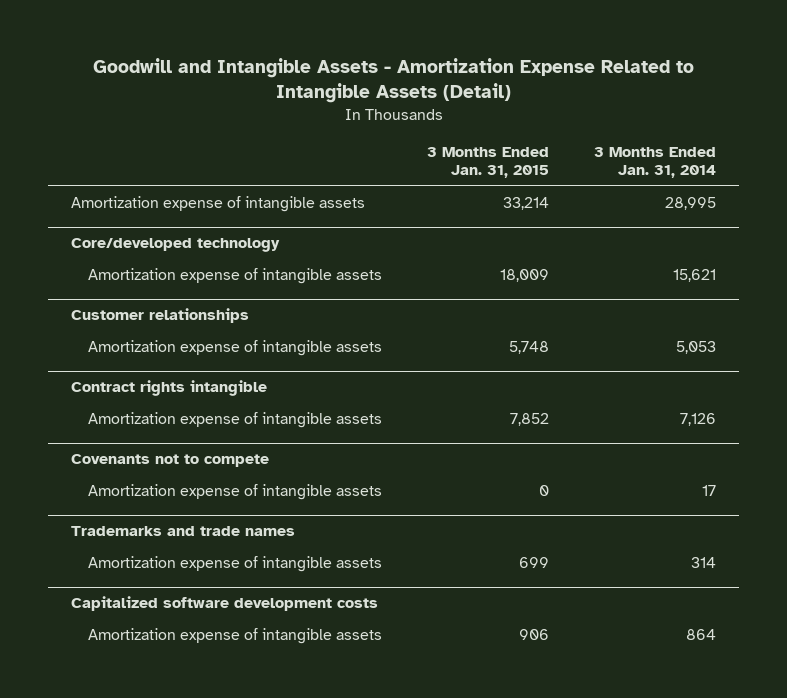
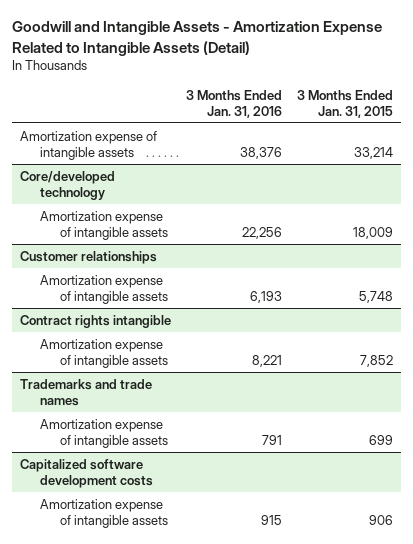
[594,146,717,179] 3 Months Ended Jan. 31, 2014 -> none
none -> [186,89,283,118] 3 Months Ended Jan. 31, 2016
[71,454,270,468] Covenants not to compete -> none
[87,484,382,501] Amortization expense of intangible assets -> none

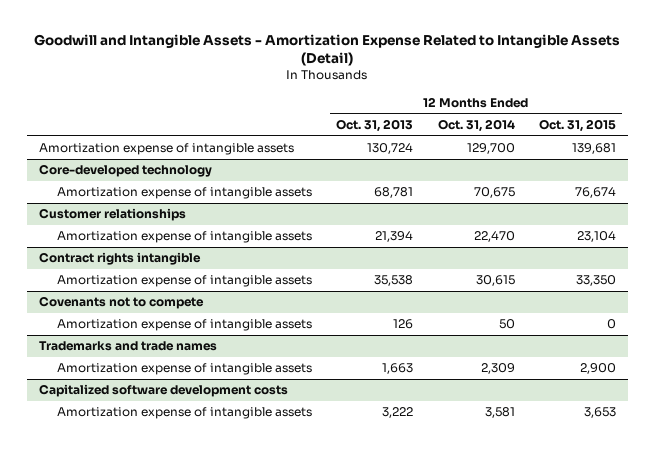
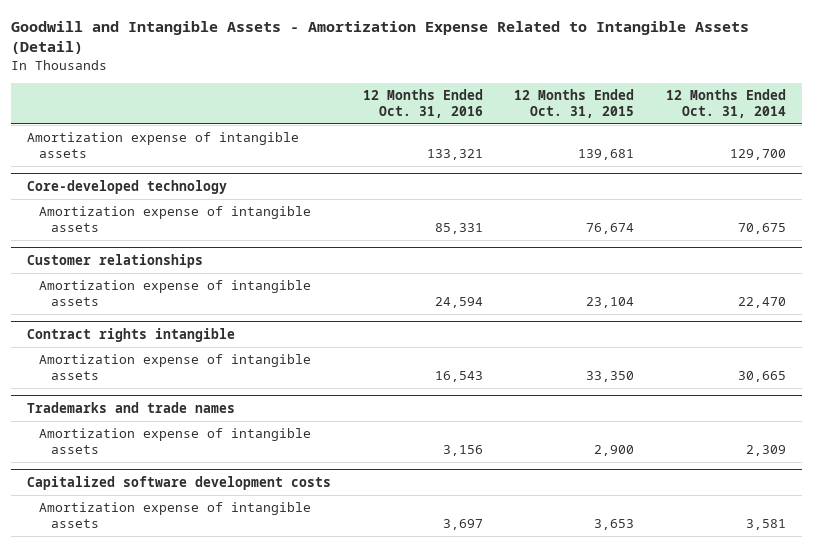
[336,118,414,132] Oct. 31, 2013 -> none
none -> [362,89,483,119] 12 Months Ended Oct. 31, 2016
[38,296,204,310] Covenants not to compete -> none
[56,319,312,332] Amortization expense of intangible assets -> none
[475,275,515,287] 30,615 -> [737,370,786,382] 30,665

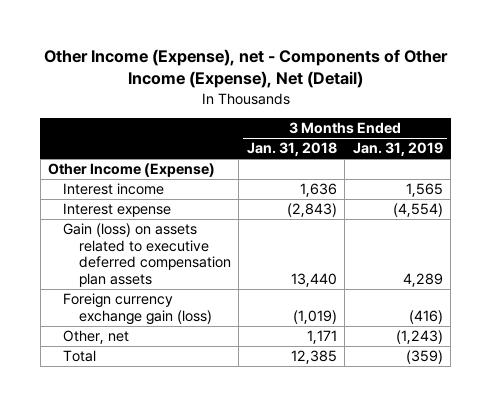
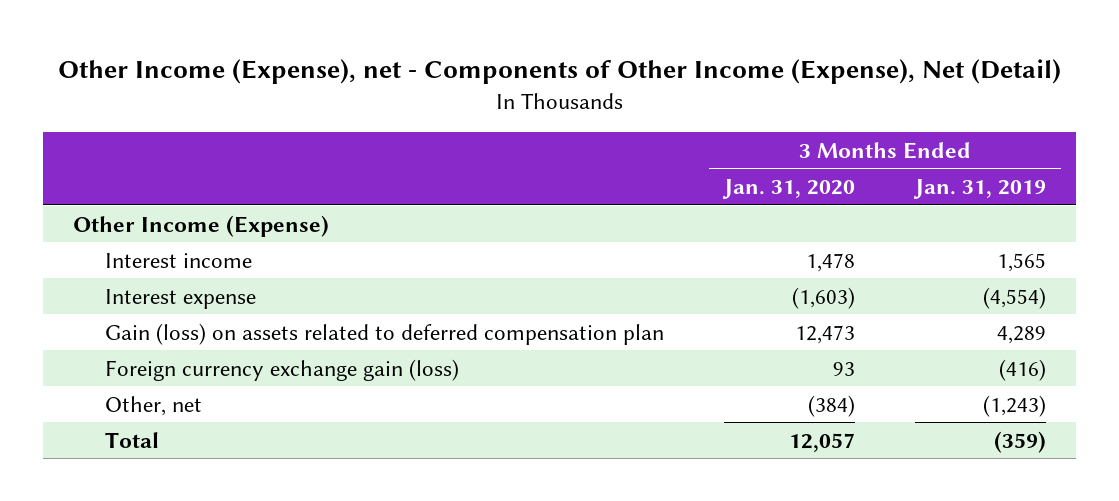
[246,142,337,157] Jan. 31, 2018 -> none
none -> [721,179,855,200] Jan. 31, 2020
[63,223,231,288] Gain (loss) on assets related to executive deferred compensation plan assets -> [104,322,664,345] Gain (loss) on assets related to deferred compensation plan

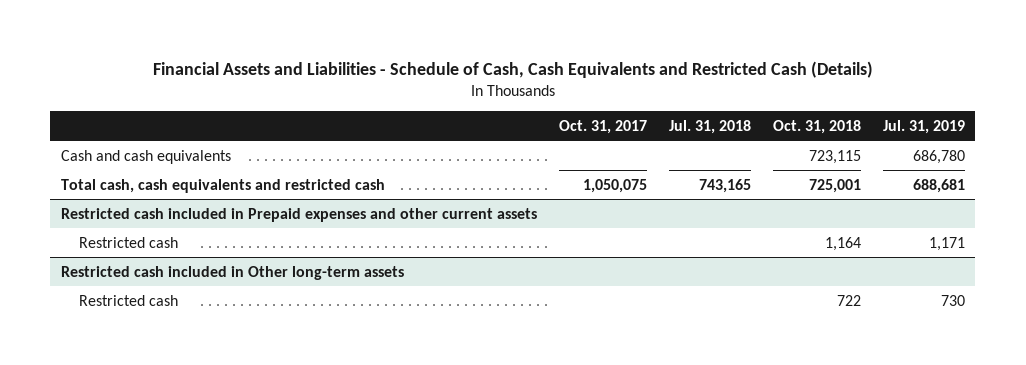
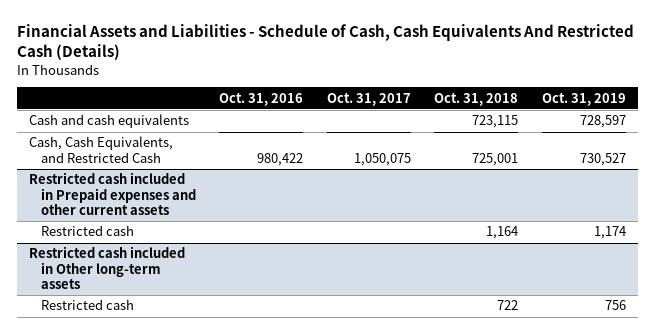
[152,60,873,78] Financial Assets and Liabilities - Schedule of Cash, Cash Equivalents and Restricted Cash (Details) -> [17,24,635,61] Financial Assets and Liabilities - Schedule of Cash, Cash Equivalents And Restricted Cash (Details)
[668,119,751,134] Jul. 31, 2018 -> none
[882,119,965,134] Jul. 31, 2019 -> none
none -> [219,92,304,106] Oct. 31, 2016
none -> [541,92,626,106] Oct. 31, 2019
[61,178,386,193] Total cash, cash equivalents and restricted cash -> [29,136,174,163] Cash, Cash Equivalents, and Restricted Cash

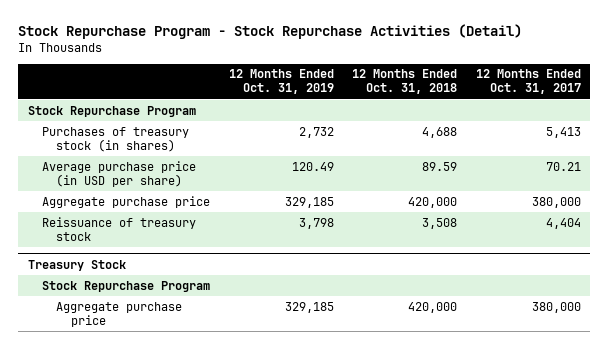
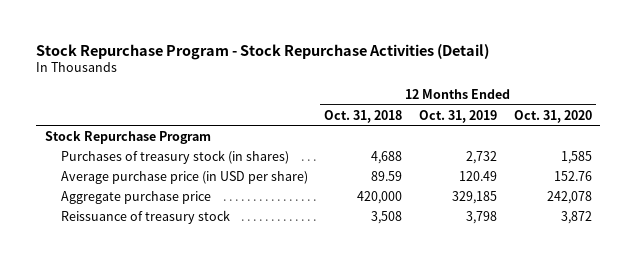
[475,69,581,95] 12 Months Ended Oct. 31, 2017 -> none
none -> [513,109,592,123] Oct. 31, 2020
[27,259,126,271] Treasury Stock -> none
[42,280,211,292] Stock Repurchase Program -> none
[56,301,183,327] Aggregate purchase price -> none

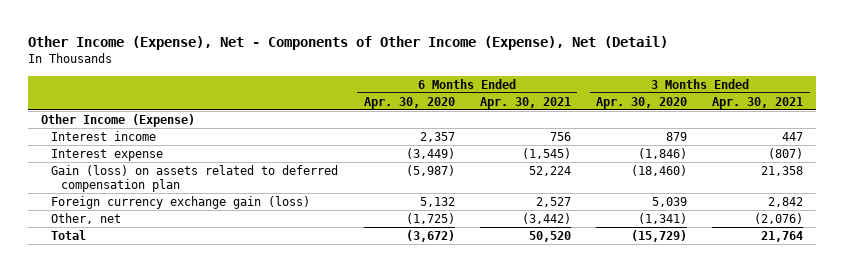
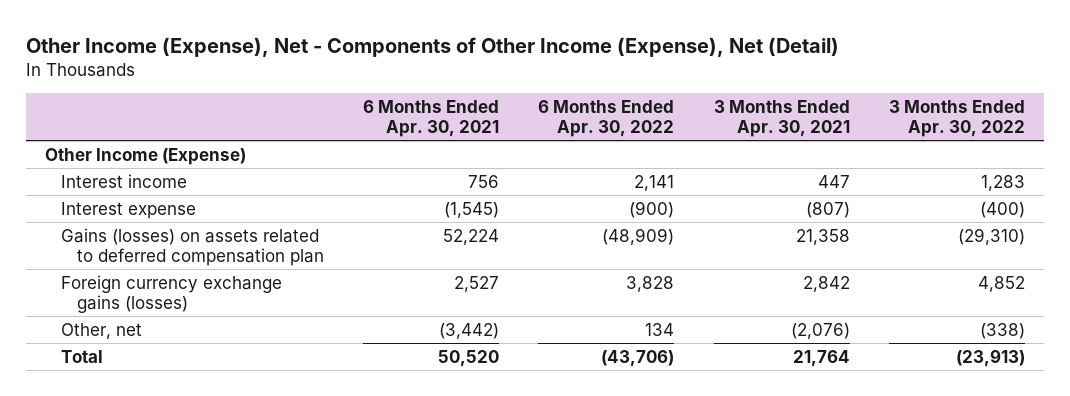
[363,96,455,109] Apr. 30, 2020 -> none
[596,96,688,109] Apr. 30, 2020 -> none
none -> [538,99,675,137] 6 Months Ended Apr. 30, 2022
none -> [888,99,1025,137] 3 Months Ended Apr. 30, 2022
[51,164,339,193] Gain (loss) on assets related to deferred compensation plan -> [61,227,325,266] Gains (losses) on assets related to deferred compensation plan
[51,195,311,209] Foreign currency exchange gain (loss) -> [61,274,283,313] Foreign currency exchange gains (losses)

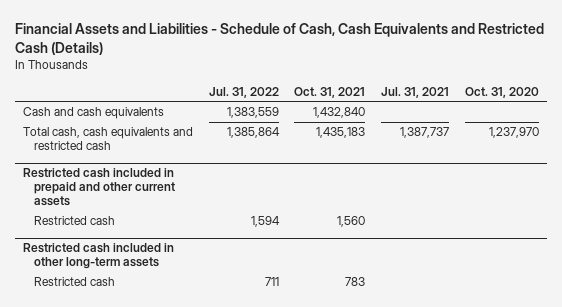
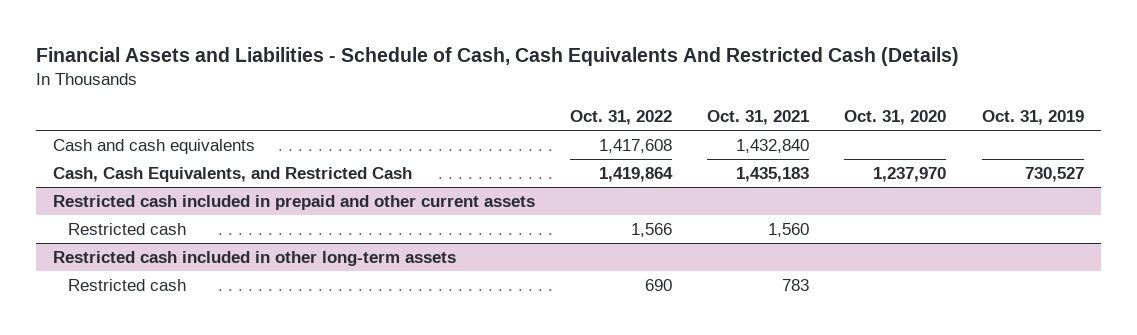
[15,23,545,55] Financial Assets and Liabilities - Schedule of Cash, Cash Equivalents and Restricted Cash (Details) -> [35,47,959,67] Financial Assets and Liabilities - Schedule of Cash, Cash Equivalents And Restricted Cash (Details)
[208,86,279,98] Jul. 31, 2022 -> none
[381,86,450,98] Jul. 31, 2021 -> none
none -> [570,110,673,126] Oct. 31, 2022
none -> [981,110,1084,126] Oct. 31, 2019
[23,127,194,151] Total cash, cash equivalents and restricted cash -> [53,166,413,182] Cash, Cash Equivalents, and Restricted Cash

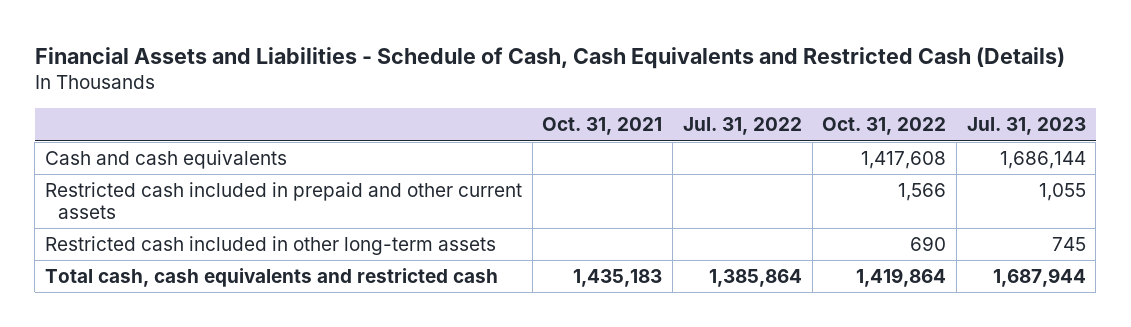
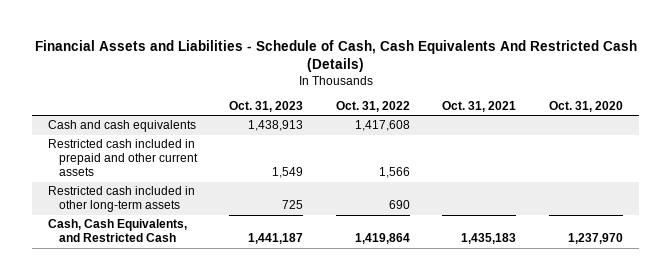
[34,47,1065,70] Financial Assets and Liabilities - Schedule of Cash, Cash Equivalents and Restricted Cash (Details) -> [34,39,637,72] Financial Assets and Liabilities - Schedule of Cash, Cash Equivalents And Restricted Cash (Details)
[682,117,802,136] Jul. 31, 2022 -> none
[966,117,1086,136] Jul. 31, 2023 -> none
none -> [229,101,304,113] Oct. 31, 2023
none -> [548,101,623,113] Oct. 31, 2020
[44,268,498,288] Total cash, cash equivalents and restricted cash -> [48,219,188,243] Cash, Cash Equivalents, and Restricted Cash

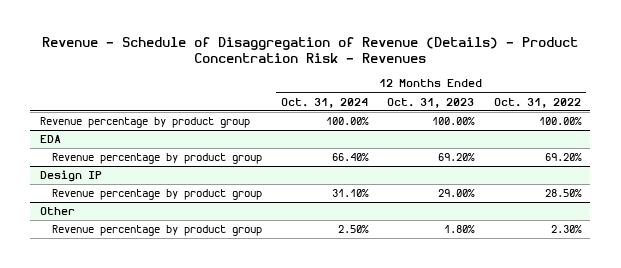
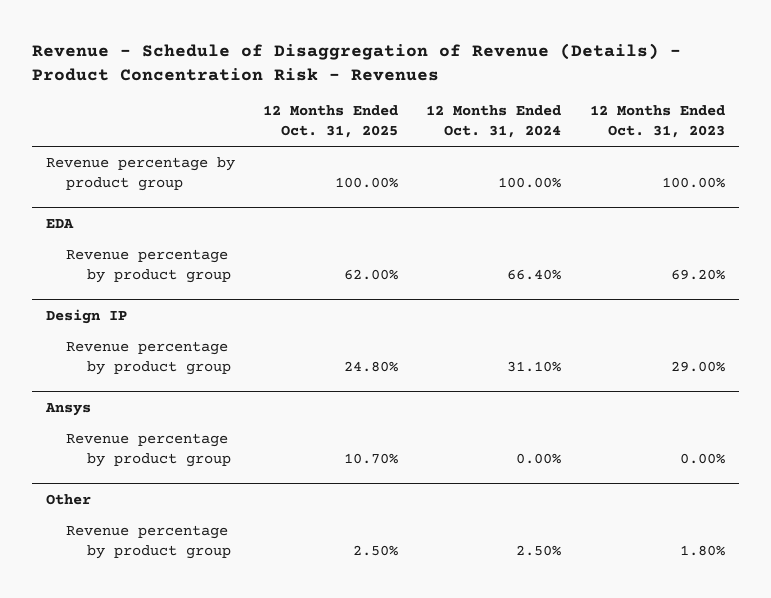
[493,97,581,108] Oct. 31, 2022 -> none
none -> [263,105,399,139] 12 Months Ended Oct. 31, 2025
none -> [44,403,91,417] Ansys
none -> [66,433,231,468] Revenue percentage by product group

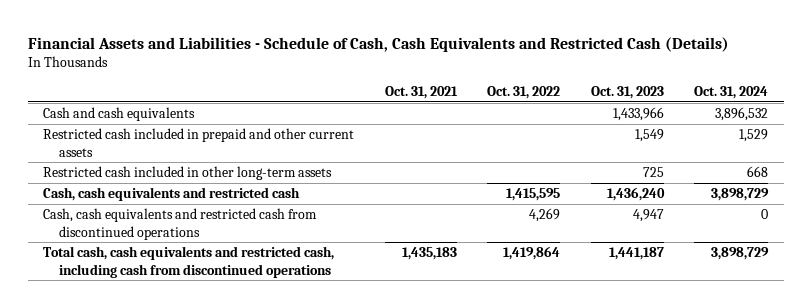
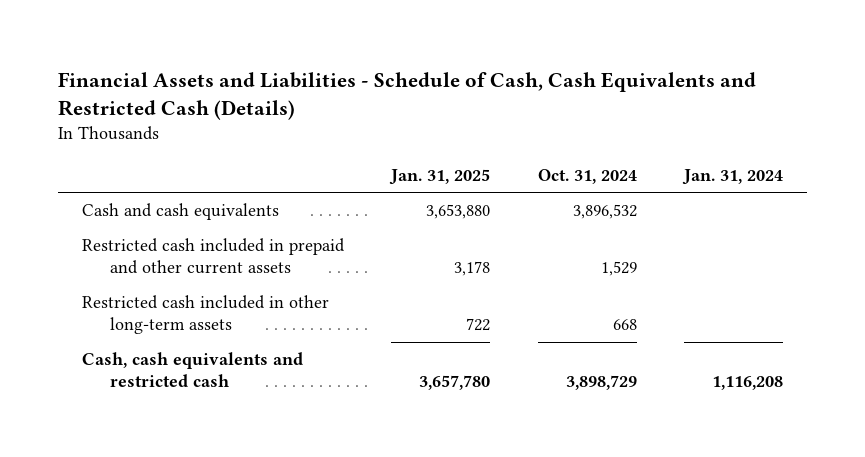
[384,85,458,99] Oct. 31, 2021 -> none
[487,85,561,99] Oct. 31, 2022 -> none
[590,85,664,99] Oct. 31, 2023 -> none
none -> [389,168,491,185] Jan. 31, 2025
none -> [682,168,784,185] Jan. 31, 2024
[43,208,318,240] Cash, cash equivalents and restricted cash from discontinued operations -> none
[43,246,335,278] Total cash, cash equivalents and restricted cash, including cash from discontinued operations -> none

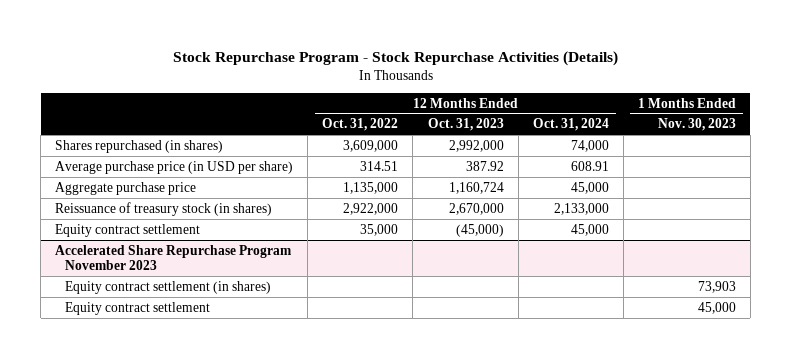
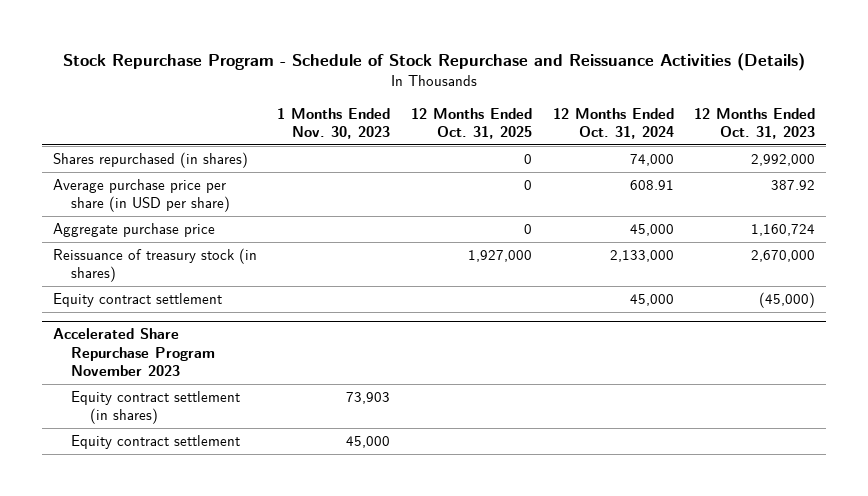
[172,50,618,66] Stock Repurchase Program - Stock Repurchase Activities (Details) -> [62,52,805,71] Stock Repurchase Program - Schedule of Stock Repurchase and Reissuance Activities (Details)
[322,118,399,132] Oct. 31, 2022 -> none
none -> [410,107,532,140] 12 Months Ended Oct. 31, 2025
[55,160,294,174] Average purchase price (in USD per share) -> [52,179,231,213] Average purchase price per share (in USD per share)

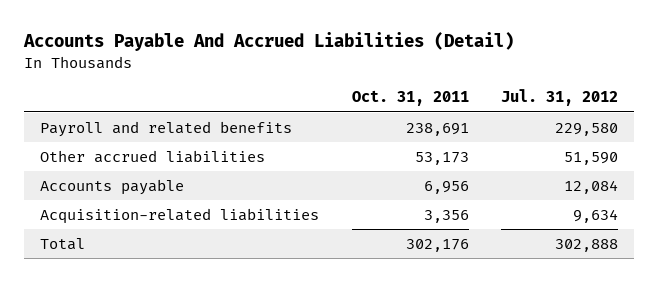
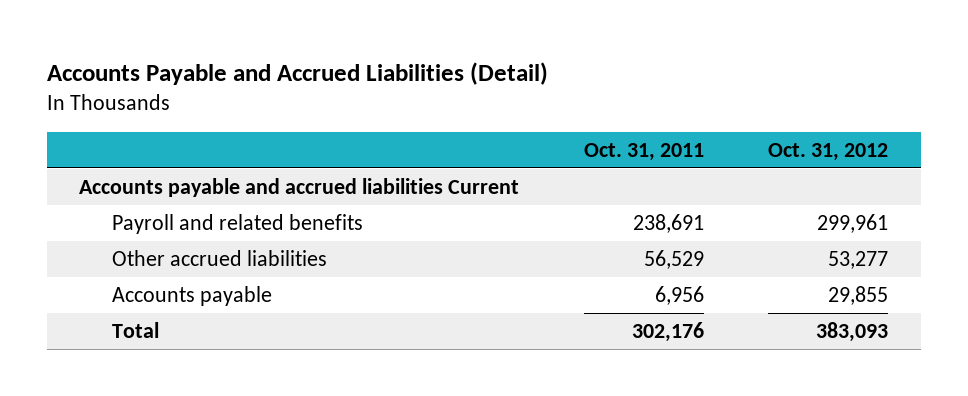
[23,32,515,52] Accounts Payable And Accrued Liabilities (Detail) -> [46,61,548,85] Accounts Payable and Accrued Liabilities (Detail)
[500,89,618,107] Jul. 31, 2012 -> none
none -> [768,142,889,161] Oct. 31, 2012
none -> [79,178,520,198] Accounts payable and accrued liabilities Current
[414,151,469,165] 53,173 -> [643,250,704,270] 56,529
[40,207,320,224] Acquisition-related liabilities -> none

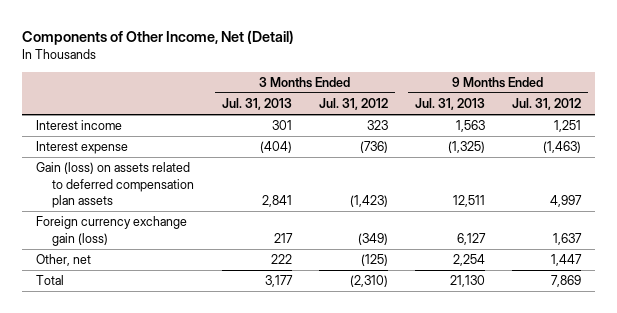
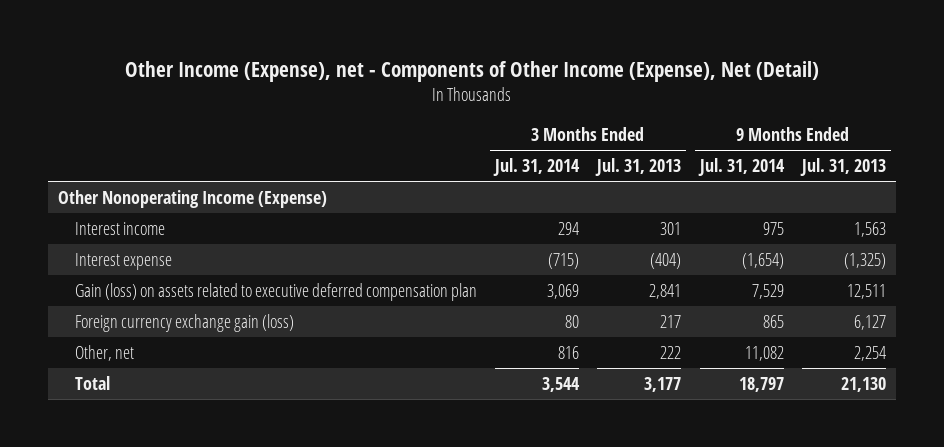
[21,29,294,45] Components of Other Income, Net (Detail) -> [125,60,820,82] Other Income (Expense), net - Components of Other Income (Expense), Net (Detail)
[318,98,388,111] Jul. 31, 2012 -> none
[512,98,582,111] Jul. 31, 2012 -> none
none -> [493,158,581,177] Jul. 31, 2014
none -> [697,158,785,177] Jul. 31, 2014
none -> [57,189,327,208] Other Nonoperating Income (Expense)
[35,162,195,208] Gain (loss) on assets related to deferred compensation plan assets -> [74,282,477,301] Gain (loss) on assets related to executive deferred compensation plan

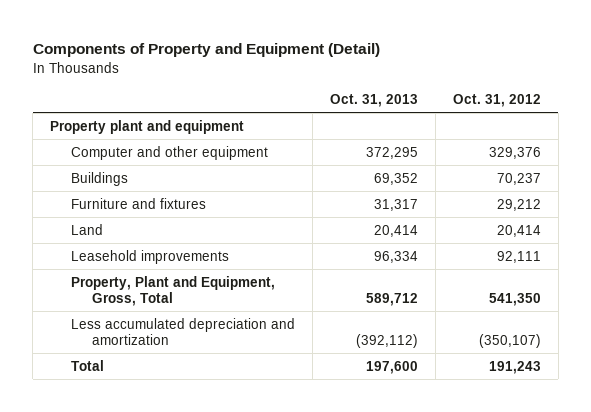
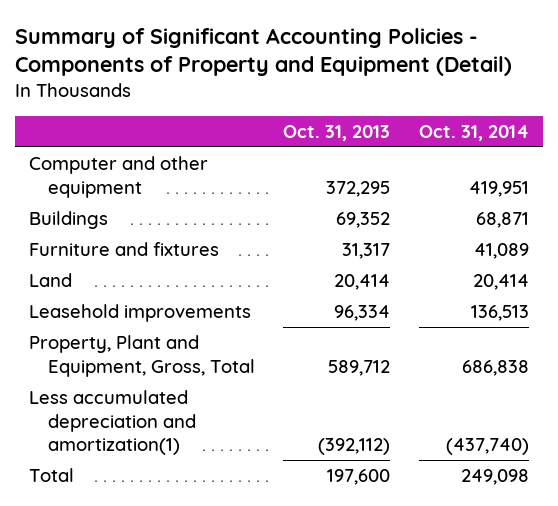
[32,43,380,58] Components of Property and Equipment (Detail) -> [14,27,512,77] Summary of Significant Accounting Policies - Components of Property and Equipment (Detail)
[452,93,541,107] Oct. 31, 2012 -> none
none -> [418,124,529,141] Oct. 31, 2014
[50,119,245,134] Property plant and equipment -> none
[71,317,296,346] Less accumulated depreciation and amortization -> [28,389,197,456] Less accumulated depreciation and amortization(1)

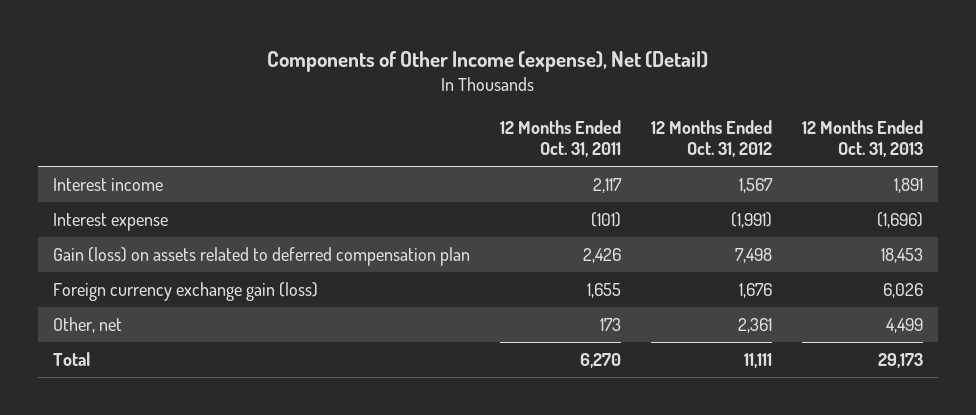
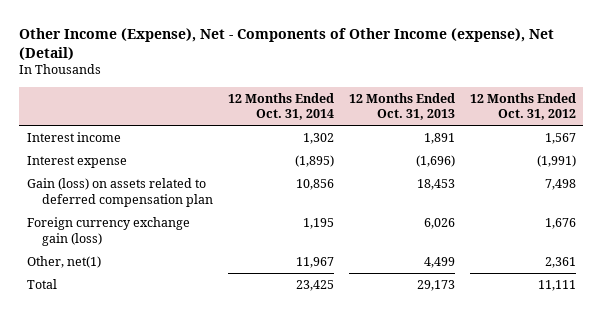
[267,50,709,72] Components of Other Income (expense), Net (Detail) -> [19,27,555,60] Other Income (Expense), Net - Components of Other Income (expense), Net (Detail)
[500,119,622,158] 12 Months Ended Oct. 31, 2011 -> none
none -> [227,92,334,121] 12 Months Ended Oct. 31, 2014
[53,317,123,334] Other, net -> [27,256,102,269] Other, net(1)

